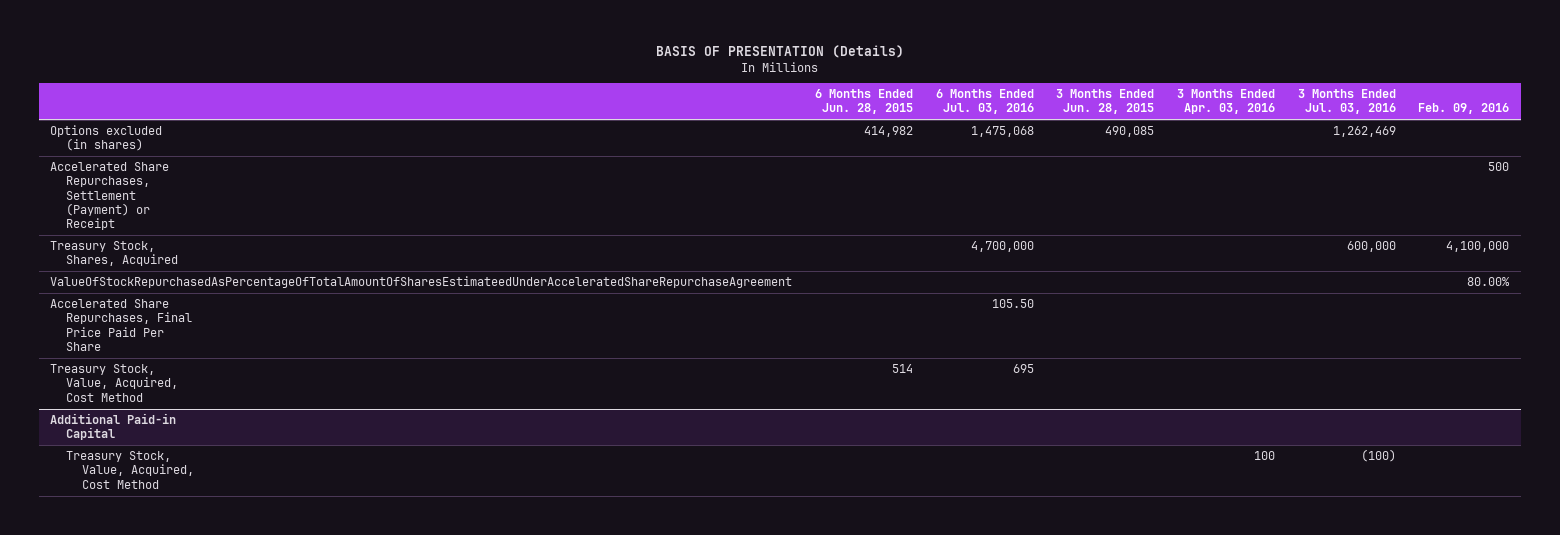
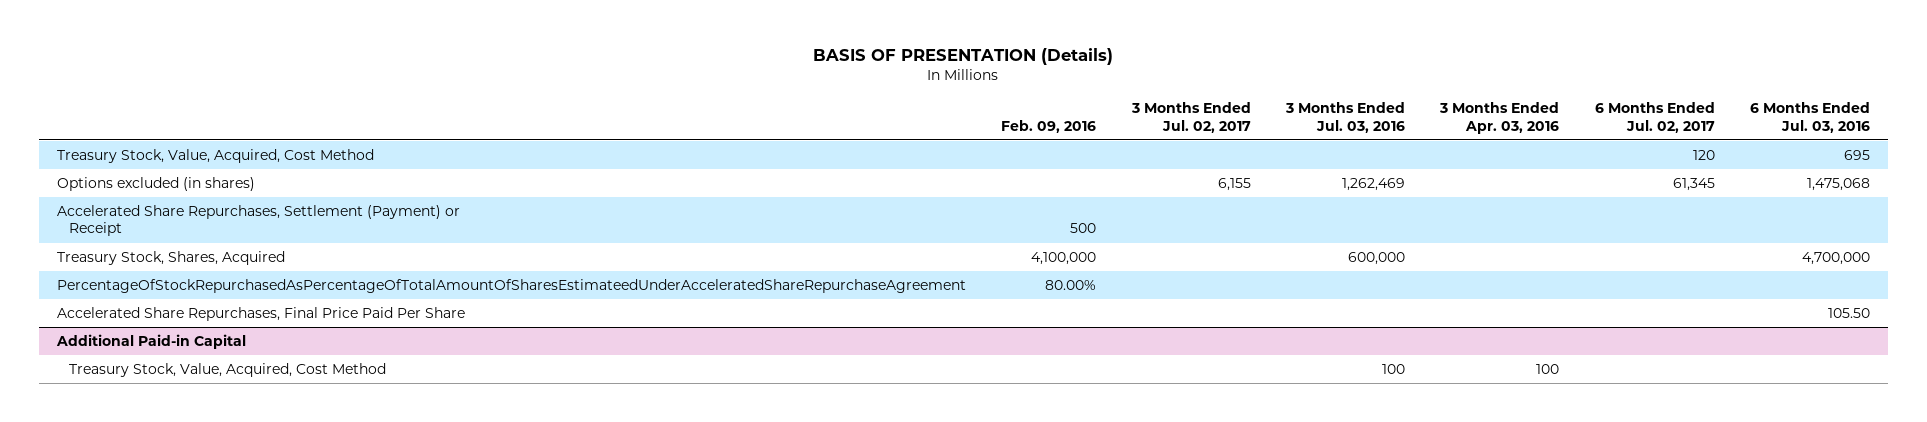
[814,89,913,115] 6 Months Ended Jun. 28, 2015 -> none
[1056,89,1155,115] 3 Months Ended Jun. 28, 2015 -> none
none -> [1130,102,1251,133] 3 Months Ended Jul. 02, 2017
none -> [1594,102,1715,133] 6 Months Ended Jul. 02, 2017
[50,364,179,402] Treasury Stock, Value, Acquired, Cost Method -> [56,149,374,164] Treasury Stock, Value, Acquired, Cost Method
[50,276,793,289] ValueOfStockRepurchasedAsPercentageOfTotalAmountOfSharesEstimateedUnderAcceleratedShareRepurchaseAgreement -> [56,279,966,294] PercentageOfStockRepurchasedAsPercentageOfTotalAmountOfSharesEstimateedUnderAcceleratedShareRepurchaseAgreement
[1360,449,1396,463] (100) -> [1381,364,1405,375] 100

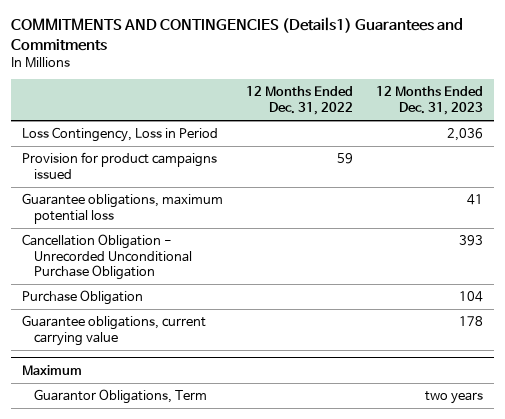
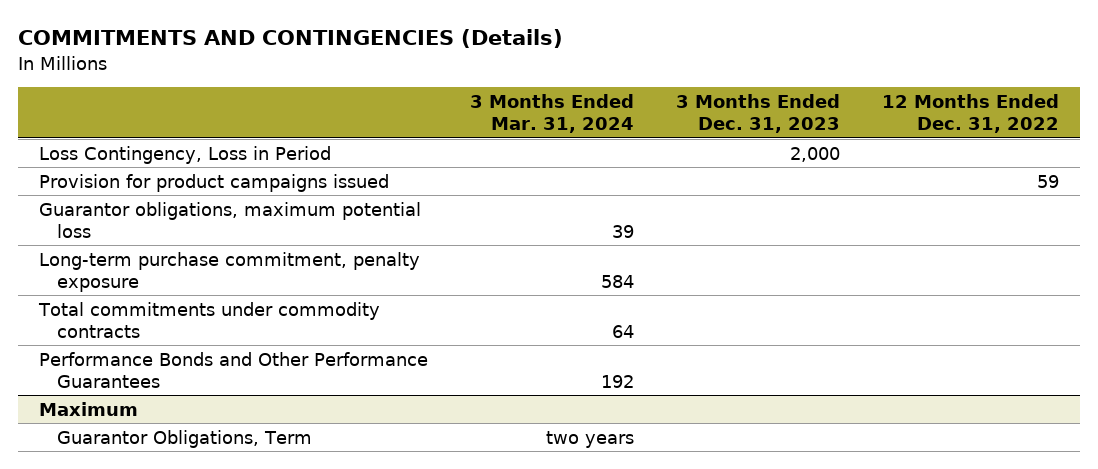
[10,17,463,51] COMMITMENTS AND CONTINGENCIES (Details1) Guarantees and Commitments -> [17,29,563,49] COMMITMENTS AND CONTINGENCIES (Details)
[375,86,483,115] 12 Months Ended Dec. 31, 2023 -> none
none -> [469,94,634,134] 3 Months Ended Mar. 31, 2024
none -> [675,94,840,134] 3 Months Ended Dec. 31, 2023
[22,193,224,224] Guarantee obligations, maximum potential loss -> [38,201,421,238] Guarantor obligations, maximum potential loss
[22,234,192,281] Cancellation Obligation - Unrecorded Unconditional Purchase Obligation -> [38,251,420,292] Long-term purchase commitment, penalty exposure
[22,290,144,306] Purchase Obligation -> [37,301,380,338] Total commitments under commodity contracts
[22,315,207,346] Guarantee obligations, current carrying value -> [38,351,428,388] Performance Bonds and Other Performance Guarantees

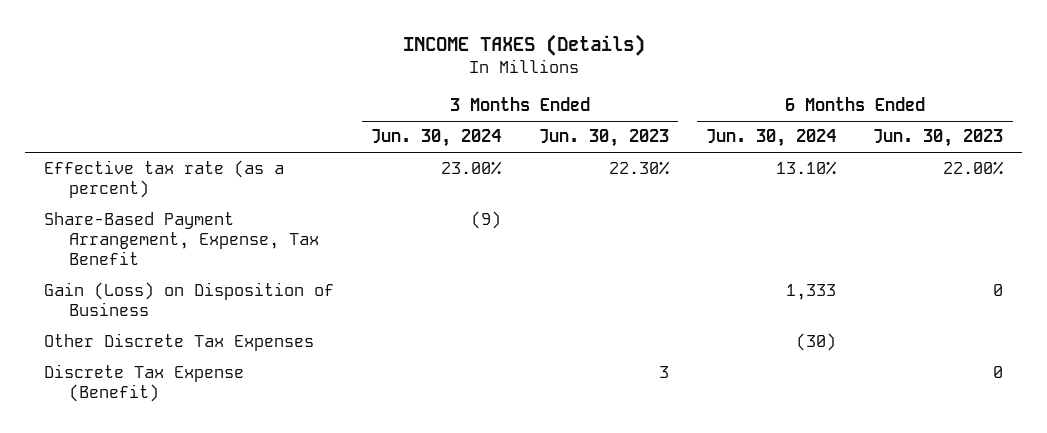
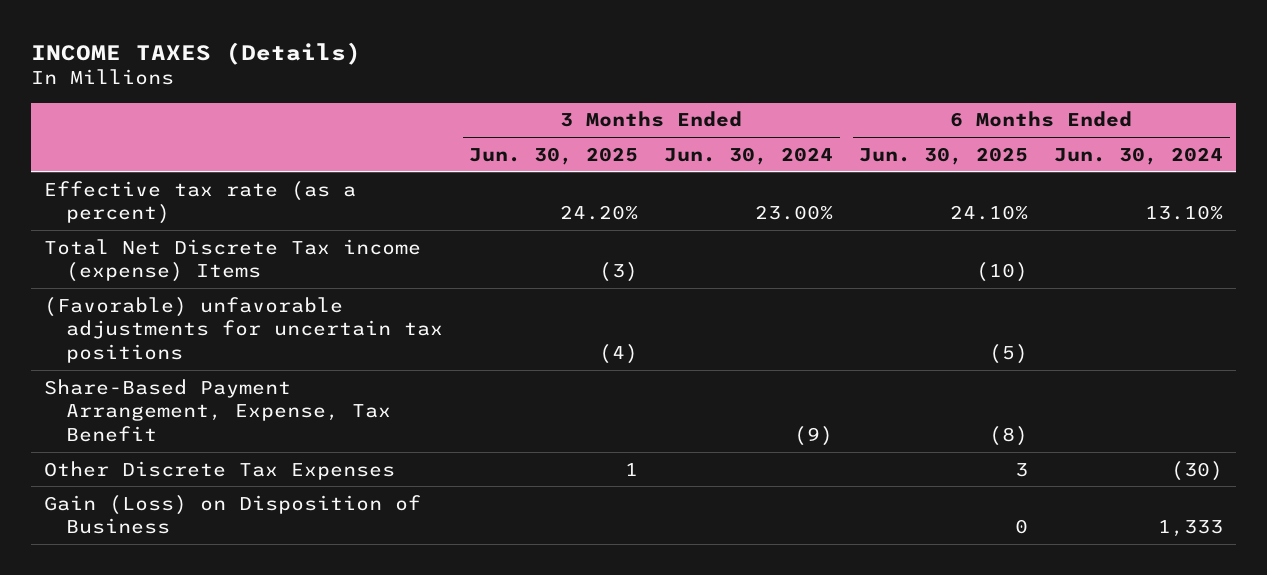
[538,129,669,148] Jun. 30, 2023 -> none
[873,129,1004,148] Jun. 30, 2023 -> none
none -> [469,146,639,165] Jun. 30, 2025
none -> [859,146,1029,165] Jun. 30, 2025
none -> [44,238,422,283] Total Net Discrete Tax income (expense) Items
none -> [44,296,444,363] (Favorable) unfavorable adjustments for uncertain tax positions
[43,364,244,403] Discrete Tax Expense (Benefit) -> none
[43,282,334,317] Gain (Loss) on Disposition of Business -> [44,494,422,535] Gain (Loss) on Disposition of Business

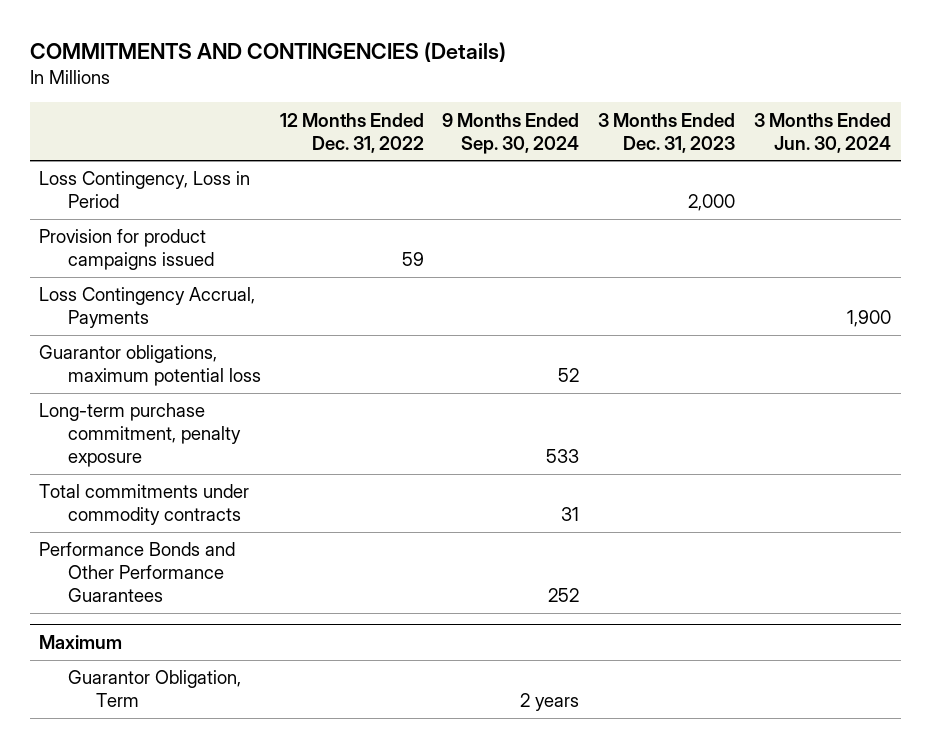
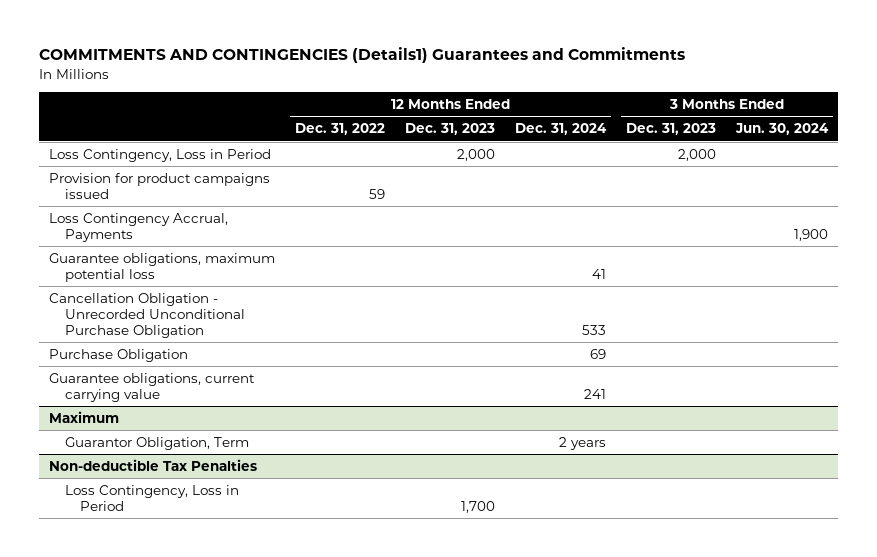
[29,41,506,62] COMMITMENTS AND CONTINGENCIES (Details) -> [39,47,686,64] COMMITMENTS AND CONTINGENCIES (Details1) Guarantees and Commitments
[442,112,580,154] 9 Months Ended Sep. 30, 2024 -> none
none -> [405,123,496,136] Dec. 31, 2023
none -> [514,123,607,136] Dec. 31, 2024
[39,345,261,387] Guarantor obligations, maximum potential loss -> [49,252,276,282] Guarantee obligations, maximum potential loss
[39,403,241,467] Long-term purchase commitment, penalty exposure -> [49,292,245,338] Cancellation Obligation - Unrecorded Unconditional Purchase Obligation
[39,484,250,526] Total commitments under commodity contracts -> [49,348,189,362] Purchase Obligation
[39,542,236,602] Performance Bonds and Other Performance Guarantees -> [49,372,256,402] Guarantee obligations, current carrying value
none -> [49,458,258,471] Non-deductible Tax Penalties
none -> [64,484,239,511] Loss Contingency, Loss in Period

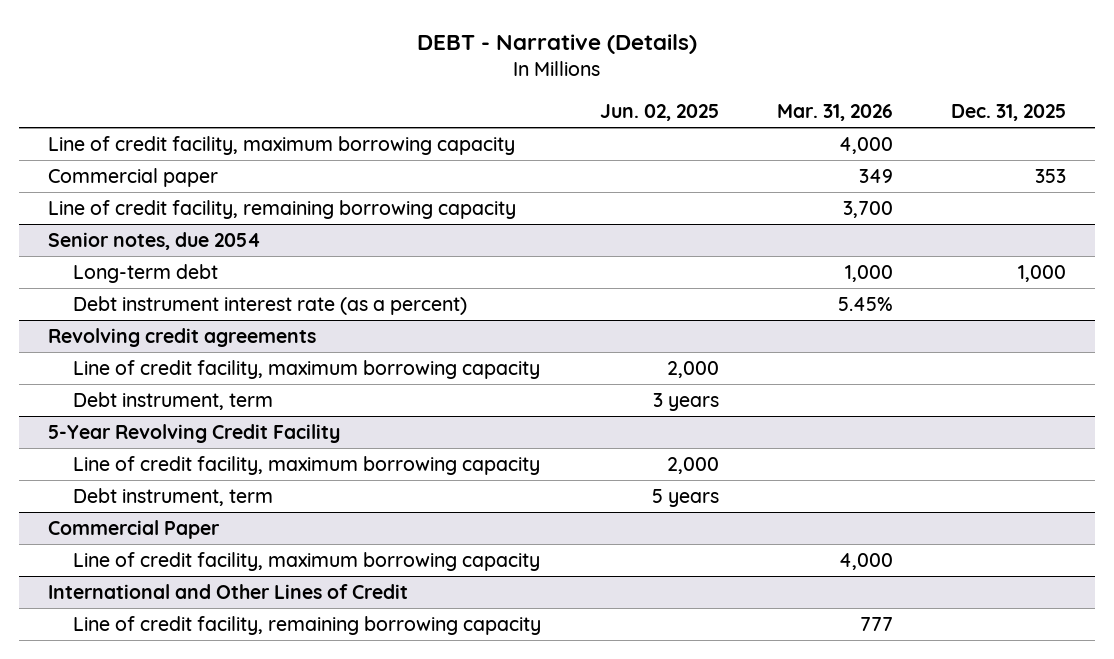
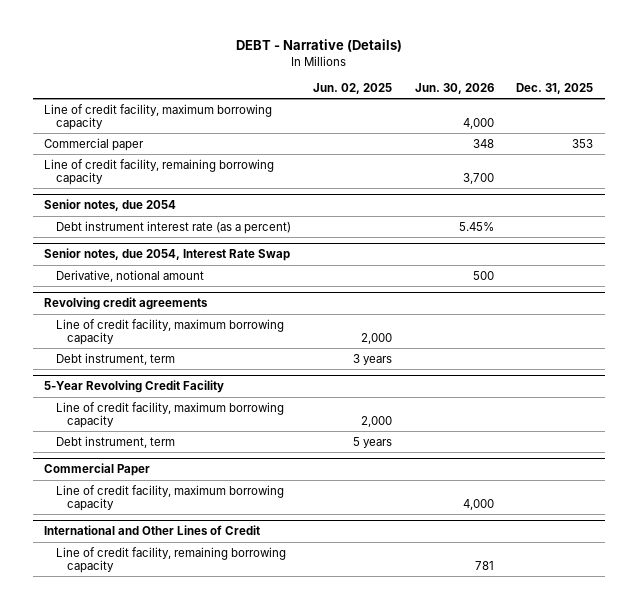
[776,104,893,122] Mar. 31, 2026 -> none
none -> [414,83,494,95] Jun. 30, 2026
[73,263,219,283] Long-term debt -> none
none -> [43,248,290,262] Senior notes, due 2054, Interest Rate Swap
none -> [55,269,204,282] Derivative, notional amount

